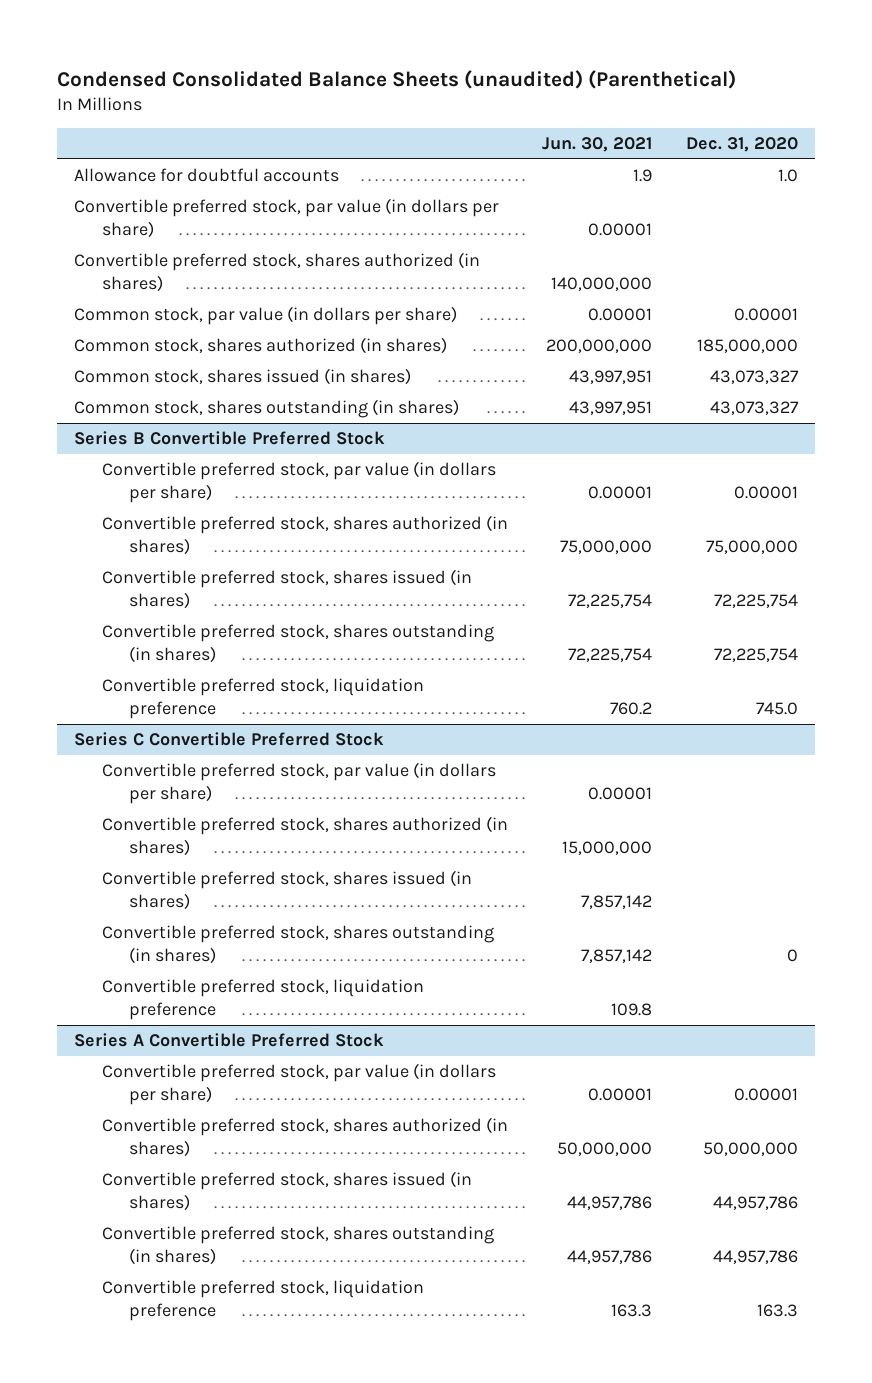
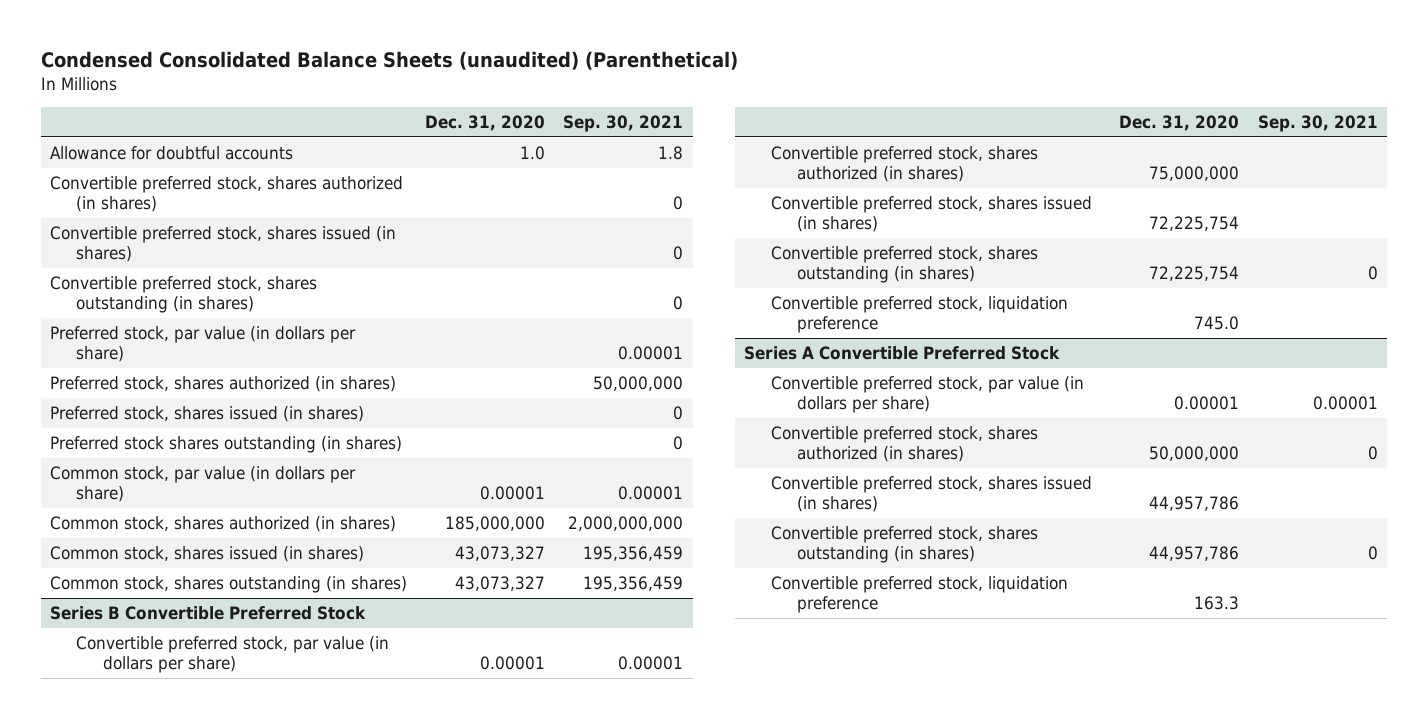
[541,137,652,153] Jun. 30, 2021 -> none
none -> [563,114,684,132] Sep. 30, 2021
[74,197,500,239] Convertible preferred stock, par value (in dollars per share) -> none
none -> [49,226,396,262] Convertible preferred stock, shares issued (in shares)
none -> [49,276,317,313] Convertible preferred stock, shares outstanding (in shares)
none -> [49,326,356,362] Preferred stock, par value (in dollars per share)
none -> [49,376,396,393] Preferred stock, shares authorized (in shares)
none -> [49,406,364,423] Preferred stock, shares issued (in shares)
none -> [49,436,402,454] Preferred stock shares outstanding (in shares)
[74,731,385,746] Series C Convertible Preferred Stock -> none
[101,761,496,805] Convertible preferred stock, par value (in dollars per share) -> none
[101,815,508,857] Convertible preferred stock, shares authorized (in shares) -> none
[101,869,472,911] Convertible preferred stock, shares issued (in shares) -> none
[101,924,494,965] Convertible preferred stock, shares outstanding (in shares) -> none
[101,978,424,1021] Convertible preferred stock, liquidation preference -> none

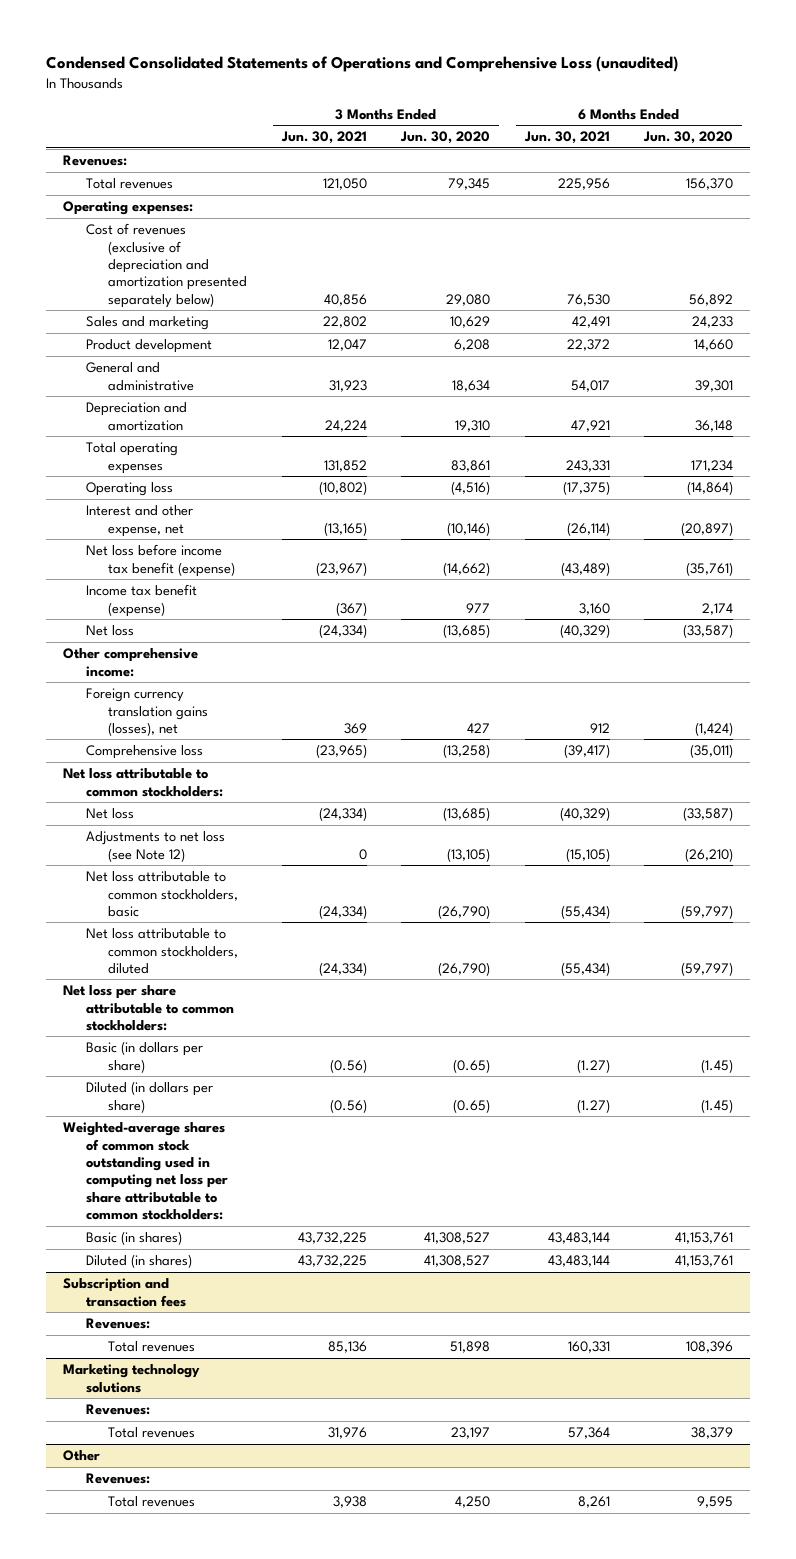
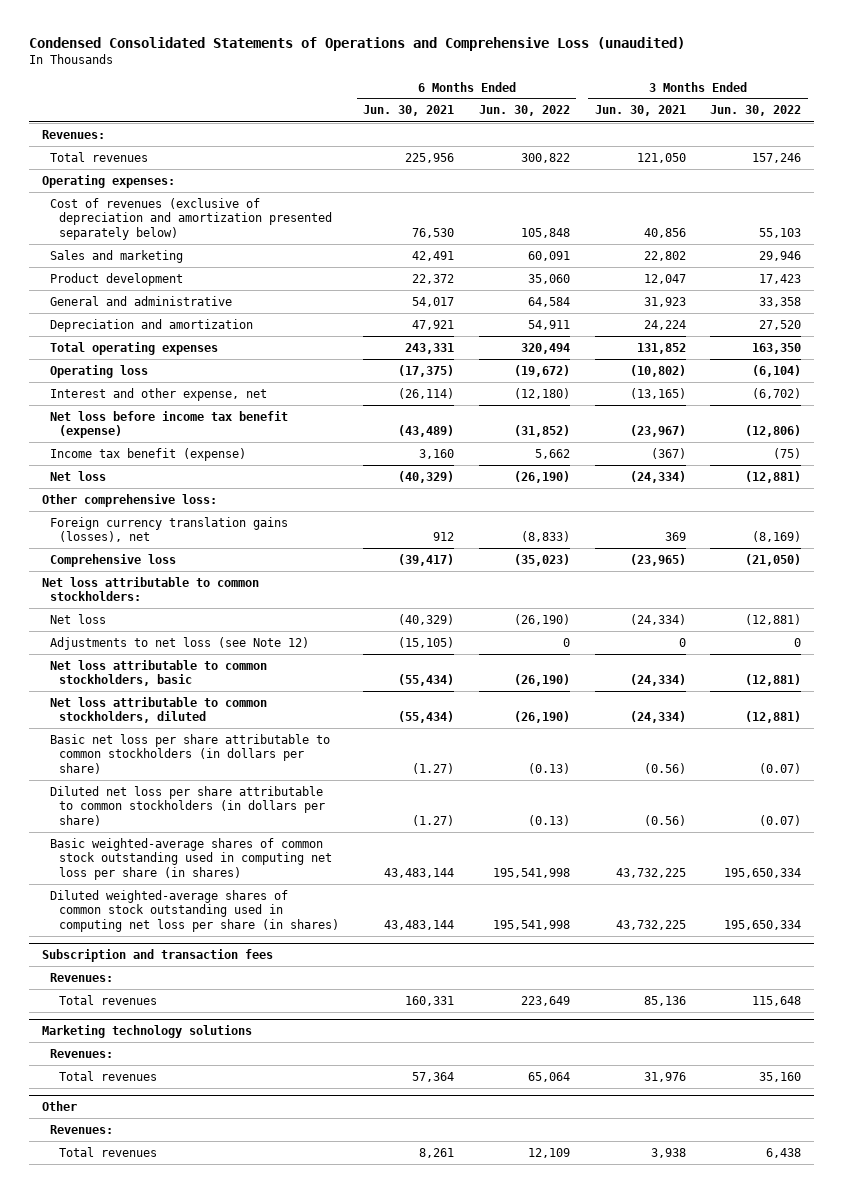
[400,131,491,145] Jun. 30, 2020 -> none
[643,131,734,145] Jun. 30, 2020 -> none
none -> [478,105,570,117] Jun. 30, 2022
none -> [710,105,802,117] Jun. 30, 2022
[62,648,198,677] Other comprehensive income: -> [41,493,217,507] Other comprehensive loss:
[62,985,234,1031] Net loss per share attributable to common stockholders: -> none
[62,1122,228,1221] Weighted-average shares of common stock outstanding used in computing net loss per share attributable to common stockholders: -> none
[85,1041,203,1073] Basic (in dollars per share) -> [50,733,331,775] Basic net loss per share attributable to common stockholders (in dollars per share)
[85,1081,213,1113] Diluted (in dollars per share) -> [50,785,325,827] Diluted net loss per share attributable to common stockholders (in dollars per share)
[85,1231,182,1246] Basic (in shares) -> [50,837,332,881] Basic weighted-average shares of common stock outstanding used in computing net loss per share (in shares)
[85,1254,192,1269] Diluted (in shares) -> [50,889,339,933] Diluted weighted-average shares of common stock outstanding used in computing net loss per share (in shares)

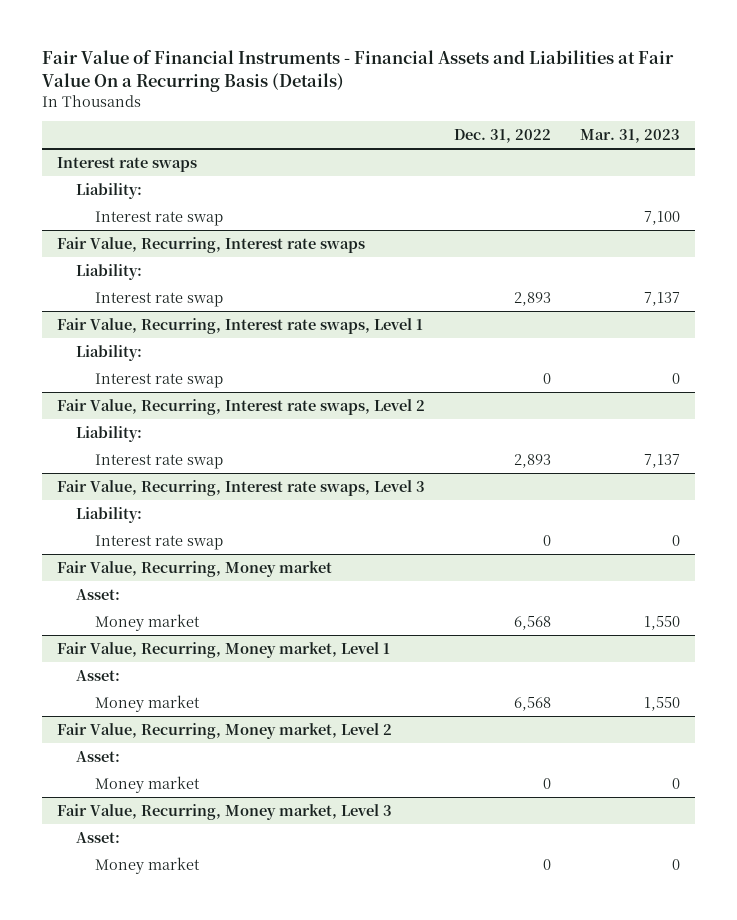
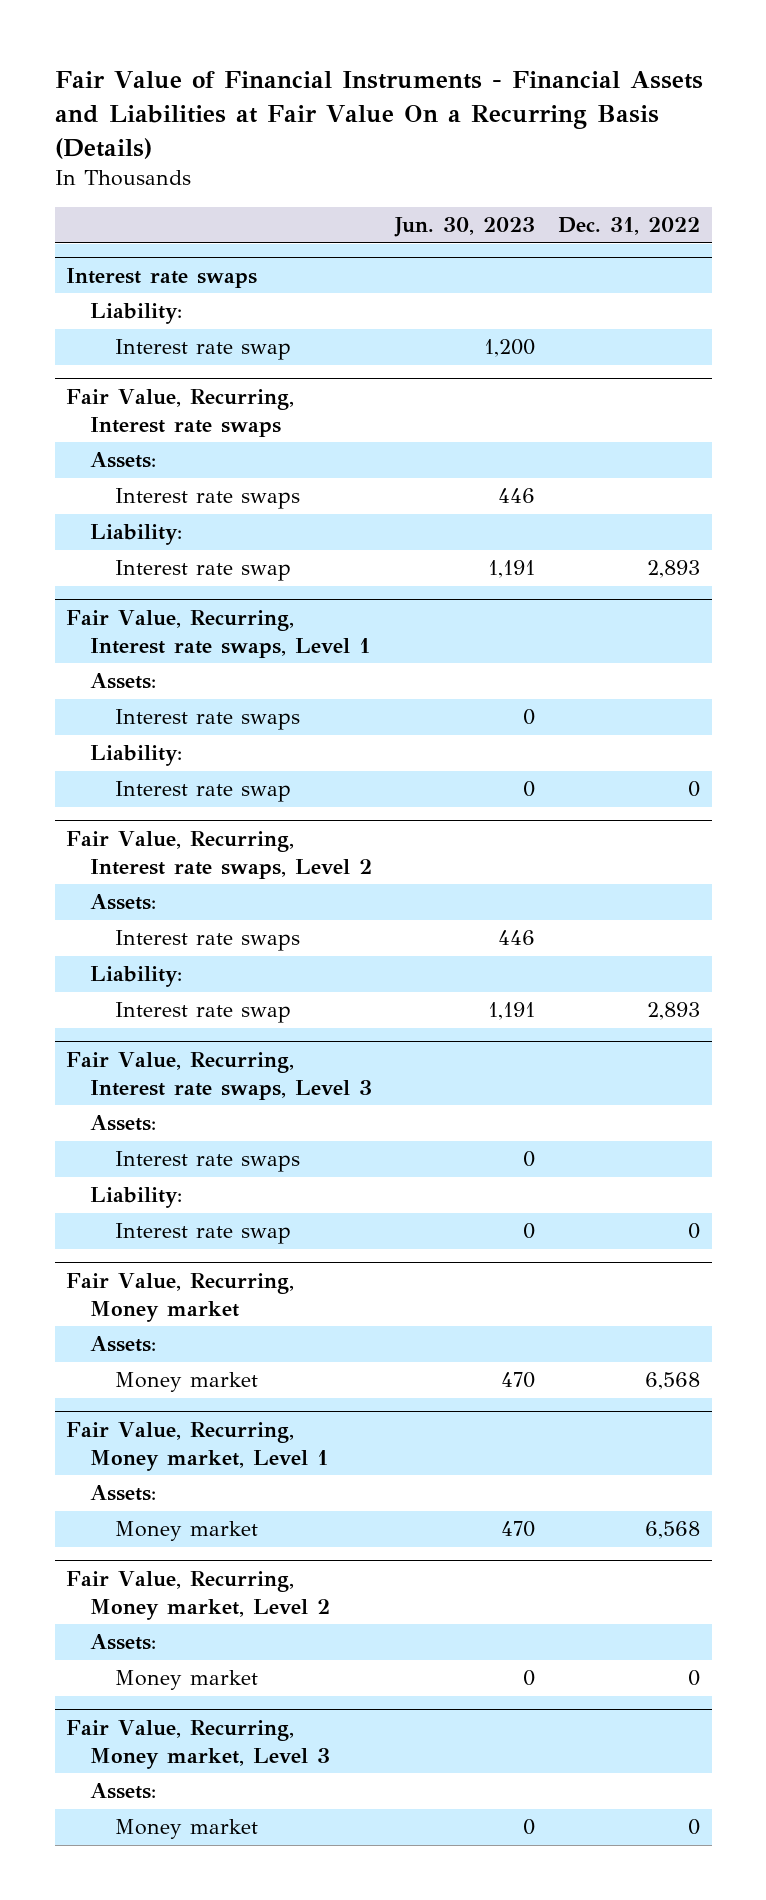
[580,128,681,143] Mar. 31, 2023 -> none
none -> [394,217,536,238] Jun. 30, 2023
none -> [90,452,157,469] Assets:
none -> [114,488,300,510] Interest rate swaps
none -> [90,673,157,690] Assets:
none -> [114,709,300,731] Interest rate swaps
none -> [90,894,157,911] Assets:
none -> [114,930,300,952] Interest rate swaps
none -> [90,1115,157,1132] Assets:
none -> [114,1151,300,1173] Interest rate swaps
[75,588,120,600] Asset: -> [90,1336,157,1353] Assets:
[75,669,120,681] Asset: -> [90,1485,157,1502] Assets:
[75,750,120,762] Asset: -> [90,1634,157,1651] Assets:
[75,831,120,843] Asset: -> [90,1783,157,1800] Assets:

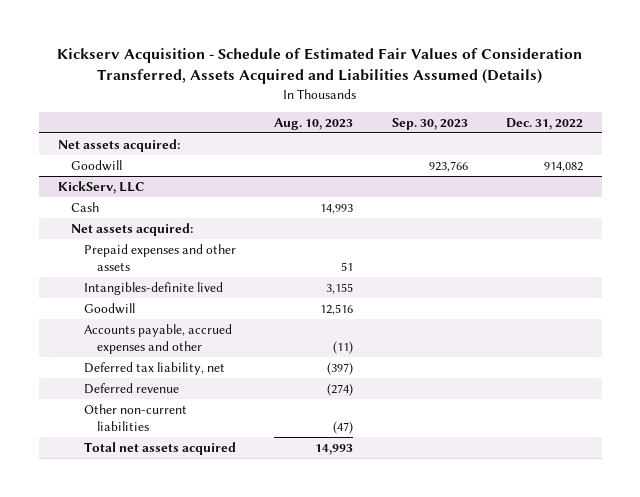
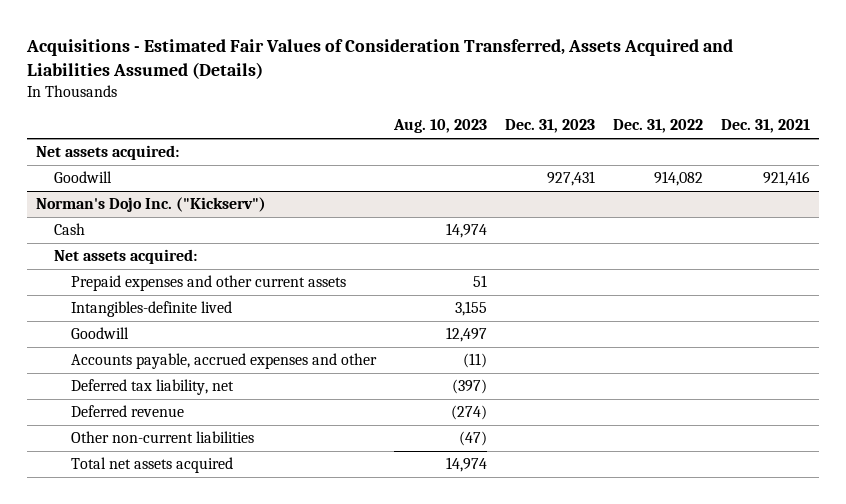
[57,48,583,85] Kickserv Acquisition - Schedule of Estimated Fair Values of Consideration Transferred, Assets Acquired and Liabilities Assumed (Details) -> [26,38,734,79] Acquisitions - Estimated Fair Values of Consideration Transferred, Assets Acquired and Liabilities Assumed (Details)
[391,117,468,130] Sep. 30, 2023 -> none
none -> [505,119,596,134] Dec. 31, 2023
none -> [720,119,810,134] Dec. 31, 2021
[57,180,145,194] KickServ, LLC -> [36,197,267,213] Norman's Dojo Inc. ("Kickserv")
[320,203,354,214] 14,993 -> [446,223,488,239] 14,974
[84,243,237,271] Prepaid expenses and other assets -> [71,275,347,292] Prepaid expenses and other current assets
[320,303,354,315] 12,516 -> [446,327,488,343] 12,497
[315,443,354,455] 14,993 -> [446,457,488,473] 14,974

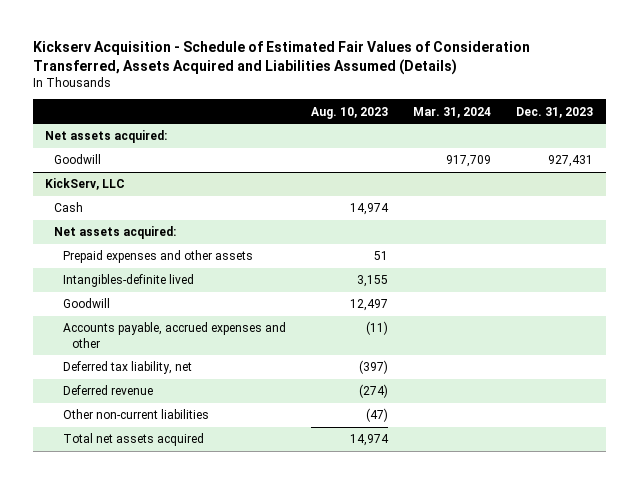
[26,38,734,79] Acquisitions - Estimated Fair Values of Consideration Transferred, Assets Acquired and Liabilities Assumed (Details) -> [32,40,530,75] Kickserv Acquisition - Schedule of Estimated Fair Values of Consideration Transferred, Assets Acquired and Liabilities Assumed (Details)
[613,119,704,134] Dec. 31, 2022 -> none
[720,119,810,134] Dec. 31, 2021 -> none
none -> [413,106,492,118] Mar. 31, 2024
[36,197,267,213] Norman's Dojo Inc. ("Kickserv") -> [45,178,126,191] KickServ, LLC
[71,275,347,292] Prepaid expenses and other current assets -> [63,250,254,264] Prepaid expenses and other assets

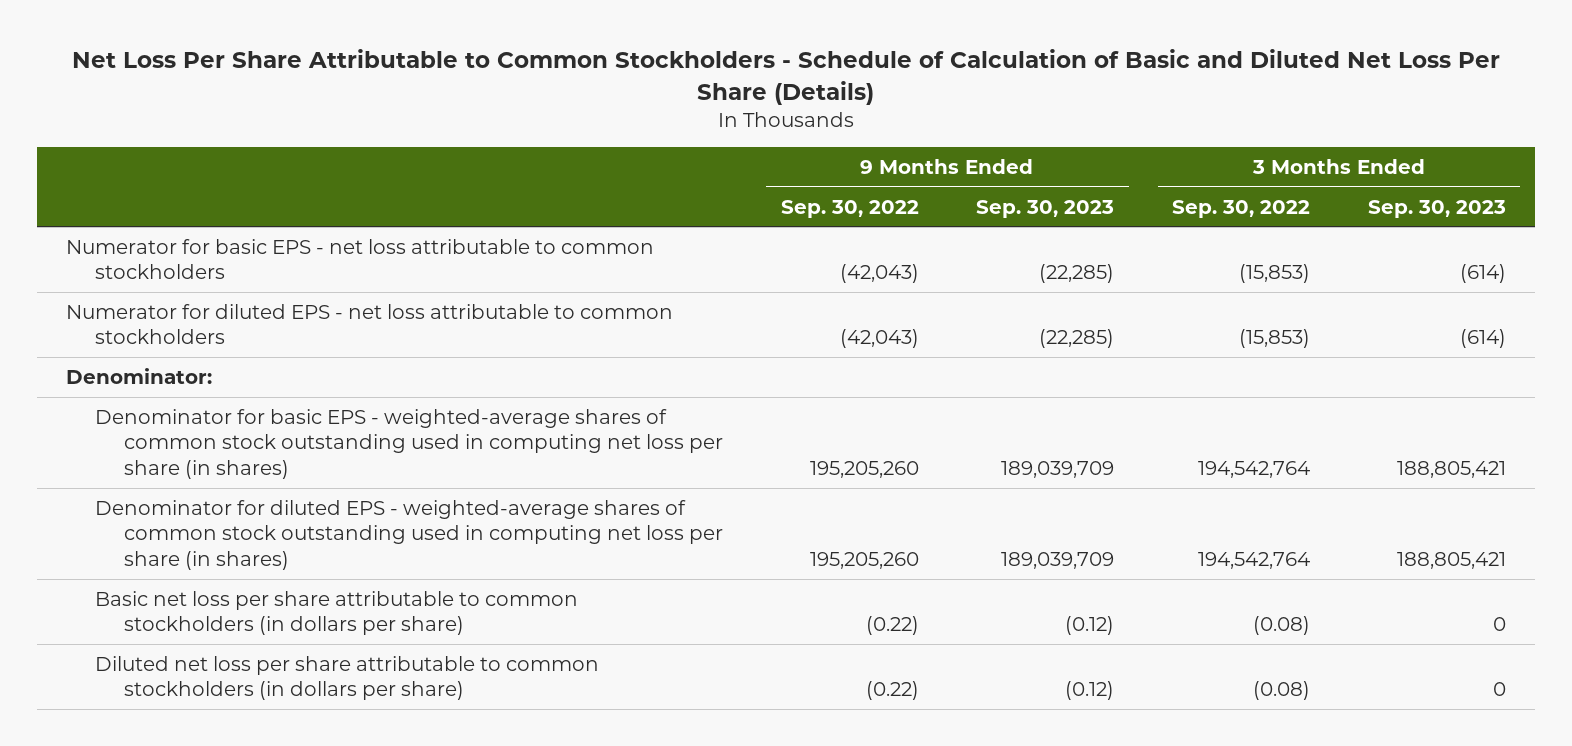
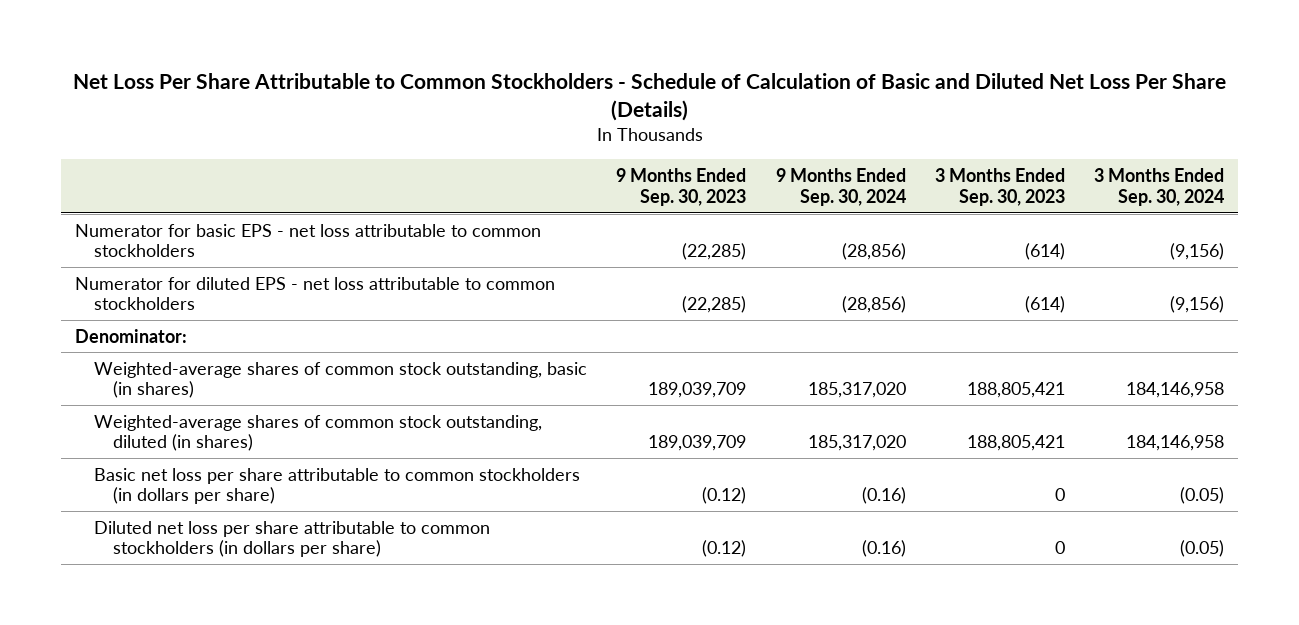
[780,199,919,218] Sep. 30, 2022 -> none
[1172,199,1311,218] Sep. 30, 2022 -> none
none -> [775,168,906,206] 9 Months Ended Sep. 30, 2024
none -> [1093,168,1224,206] 3 Months Ended Sep. 30, 2024
[94,408,723,479] Denominator for basic EPS - weighted-average shares of common stock outstanding used in computing net loss per share (in shares) -> [94,361,588,399] Weighted-average shares of common stock outstanding, basic (in shares)
[94,499,723,570] Denominator for diluted EPS - weighted-average shares of common stock outstanding used in computing net loss per share (in shares) -> [94,414,543,452] Weighted-average shares of common stock outstanding, diluted (in shares)

